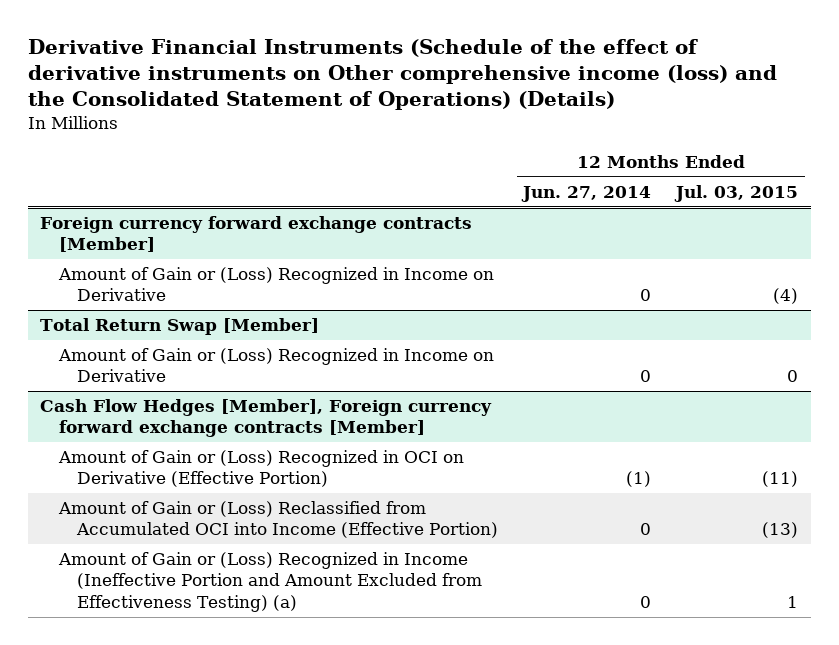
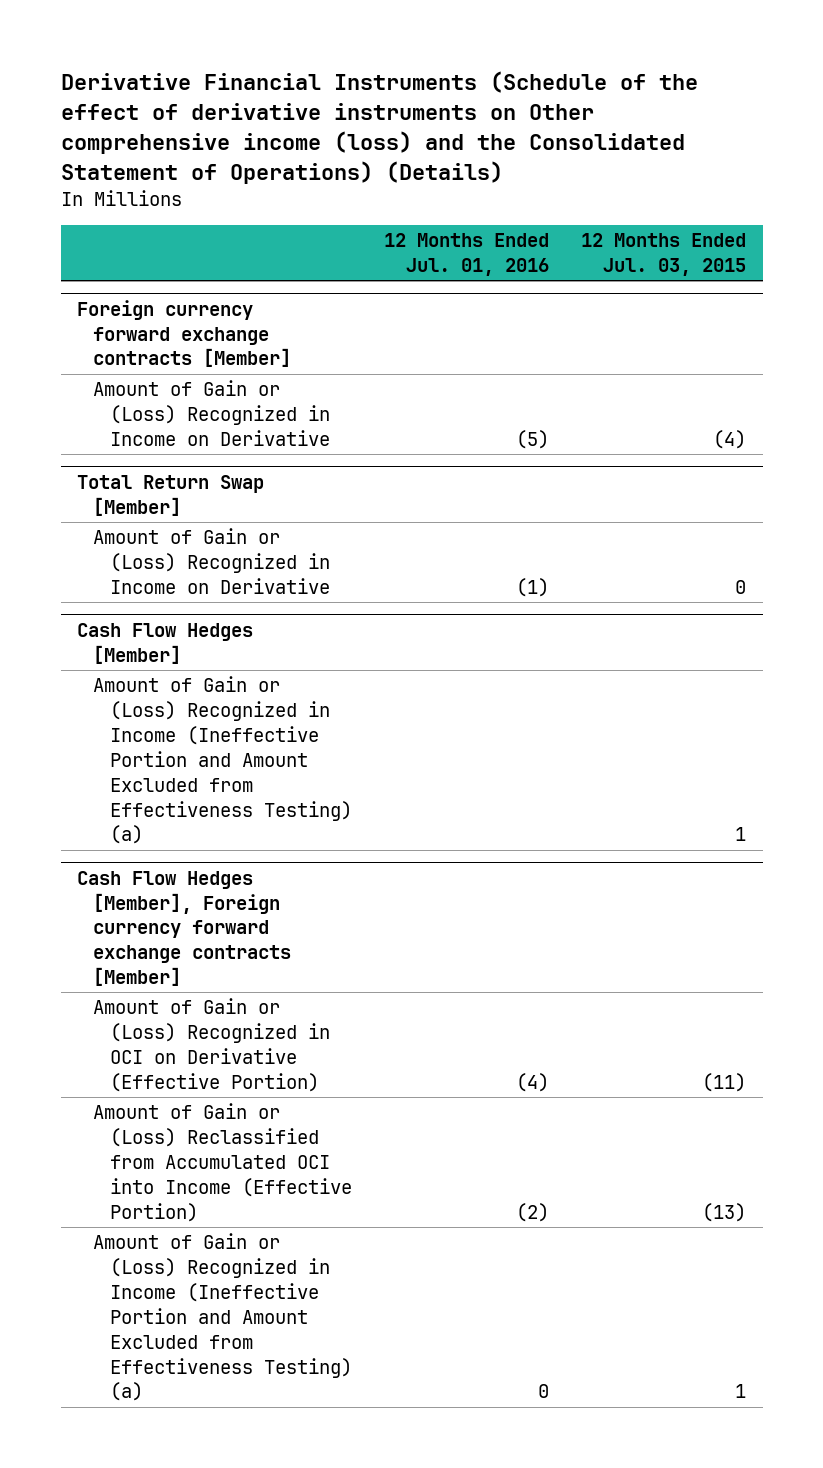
[521,185,652,202] Jun. 27, 2014 -> none
none -> [383,232,549,276] 12 Months Ended Jul. 01, 2016
none -> [76,622,253,664] Cash Flow Hedges [Member]
none -> [93,676,352,845] Amount of Gain or (Loss) Recognized in Income (Ineffective Portion and Amount Excluded from Effectiveness Testing) (a)

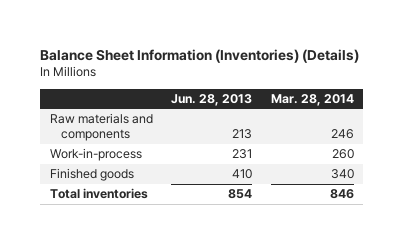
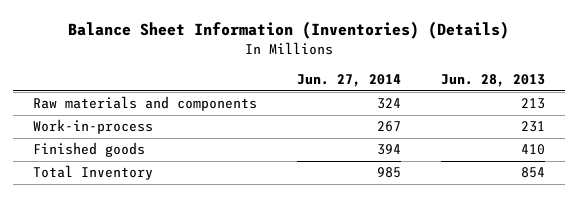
[270,93,354,106] Mar. 28, 2014 -> none
none -> [296,74,401,88] Jun. 27, 2014
[49,188,148,200] Total inventories -> [32,165,153,181] Total Inventory

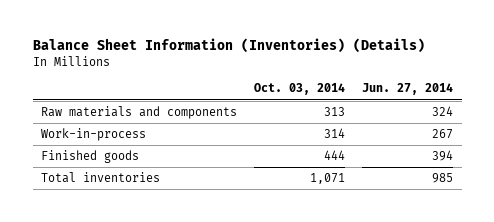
[440,74,545,88] Jun. 28, 2013 -> none
none -> [254,83,346,96] Oct. 03, 2014
[32,165,153,181] Total Inventory -> [41,172,161,184] Total inventories

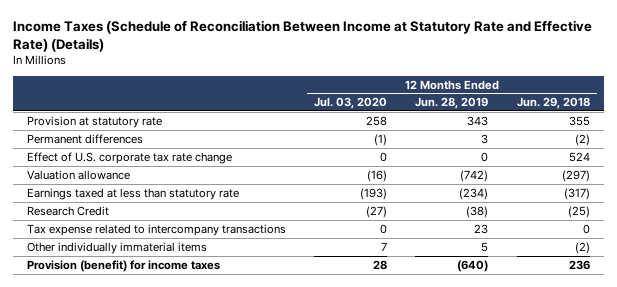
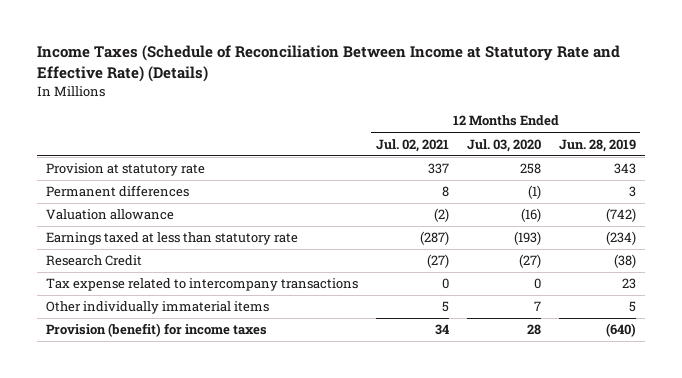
[516,97,590,110] Jun. 29, 2018 -> none
none -> [375,138,449,152] Jul. 02, 2021
[26,151,232,164] Effect of U.S. corporate tax rate change -> none

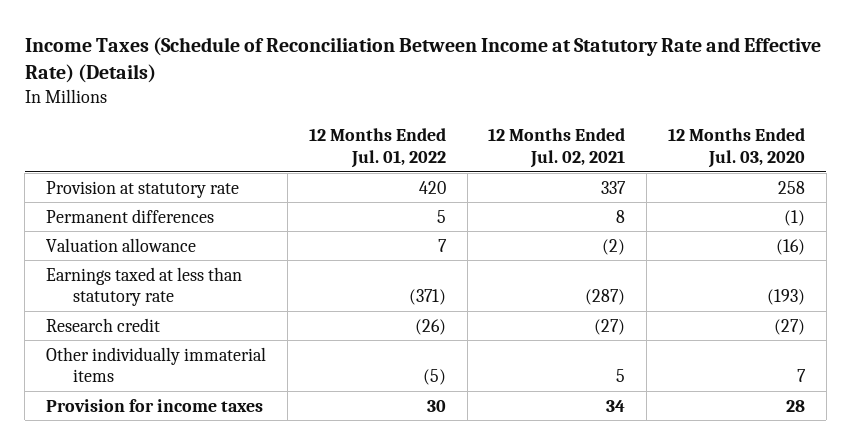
[558,138,636,152] Jun. 28, 2019 -> none
none -> [308,128,446,169] 12 Months Ended Jul. 01, 2022
[45,278,358,292] Tax expense related to intercompany transactions -> none
[45,255,142,267] Research Credit -> [46,317,161,332] Research credit
[45,323,267,338] Provision (benefit) for income taxes -> [46,398,264,412] Provision for income taxes

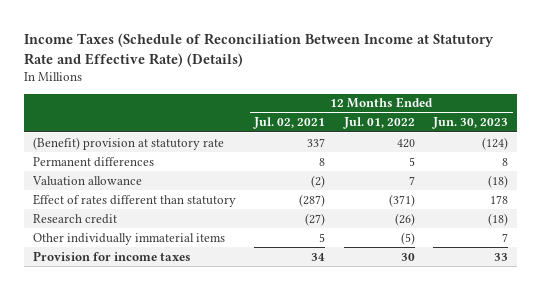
[667,128,805,169] 12 Months Ended Jul. 03, 2020 -> none
none -> [431,117,508,130] Jun. 30, 2023
[46,180,240,198] Provision at statutory rate -> [33,136,225,150] (Benefit) provision at statutory rate
[46,266,243,307] Earnings taxed at less than statutory rate -> [33,193,237,207] Effect of rates different than statutory

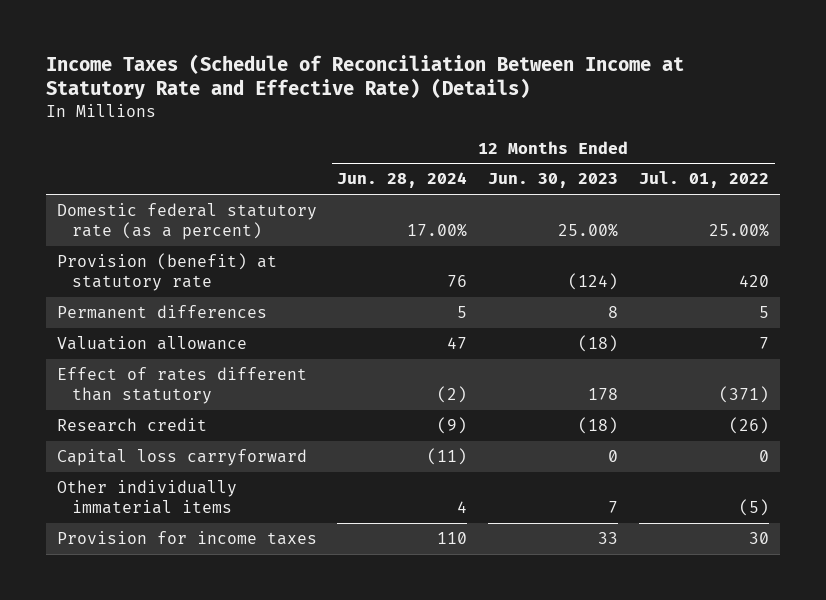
[253,117,326,130] Jul. 02, 2021 -> none
none -> [337,172,468,189] Jun. 28, 2024
none -> [56,202,317,240] Domestic federal statutory rate (as a percent)
[33,136,225,150] (Benefit) provision at statutory rate -> [56,252,277,291] Provision (benefit) at statutory rate
none -> [56,448,307,466] Capital loss carryforward

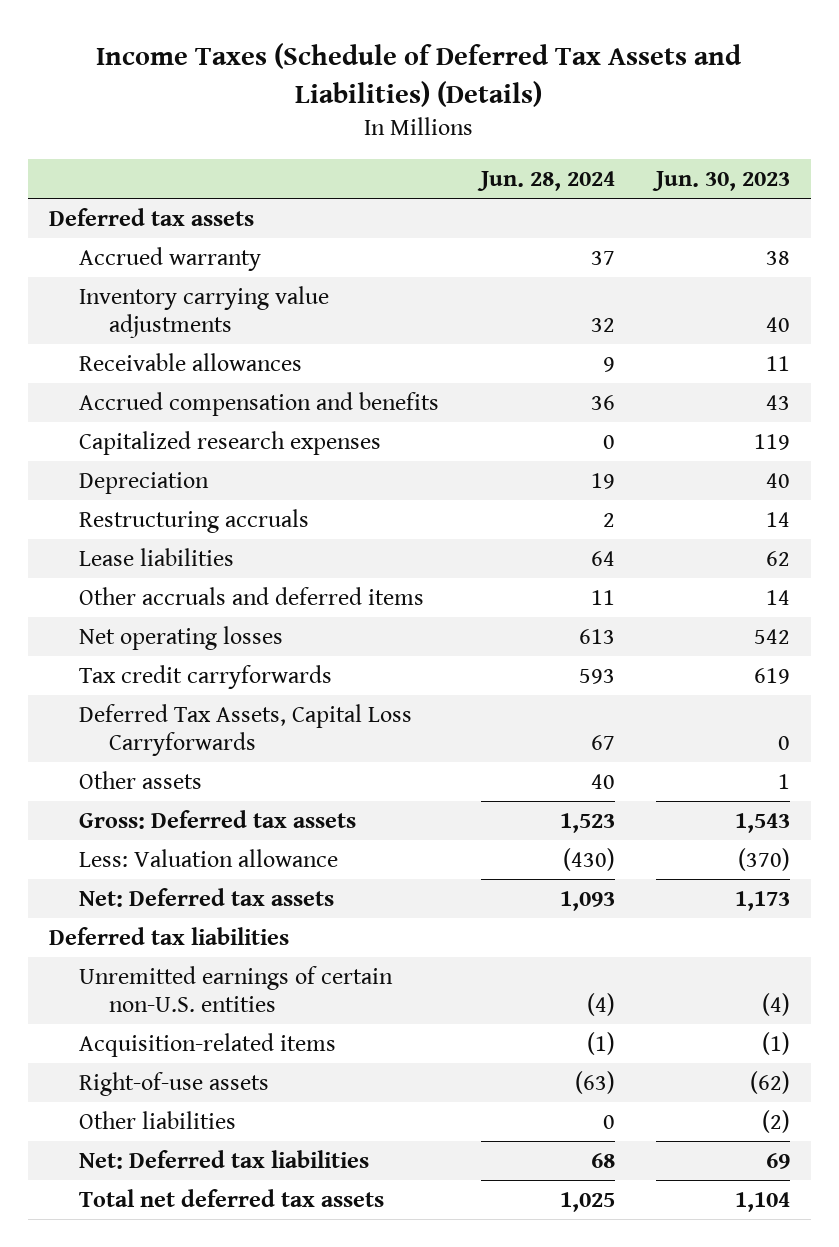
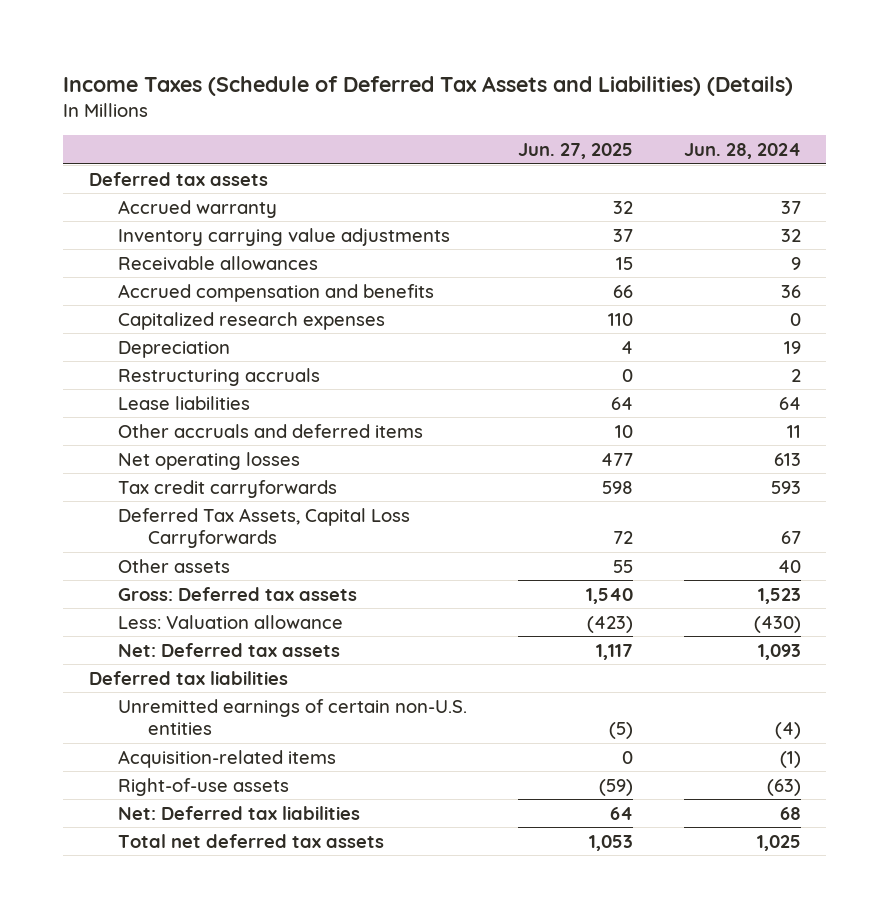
[651,171,790,192] Jun. 30, 2023 -> none
none -> [517,143,633,160] Jun. 27, 2025
[79,1110,237,1129] Other liabilities -> none

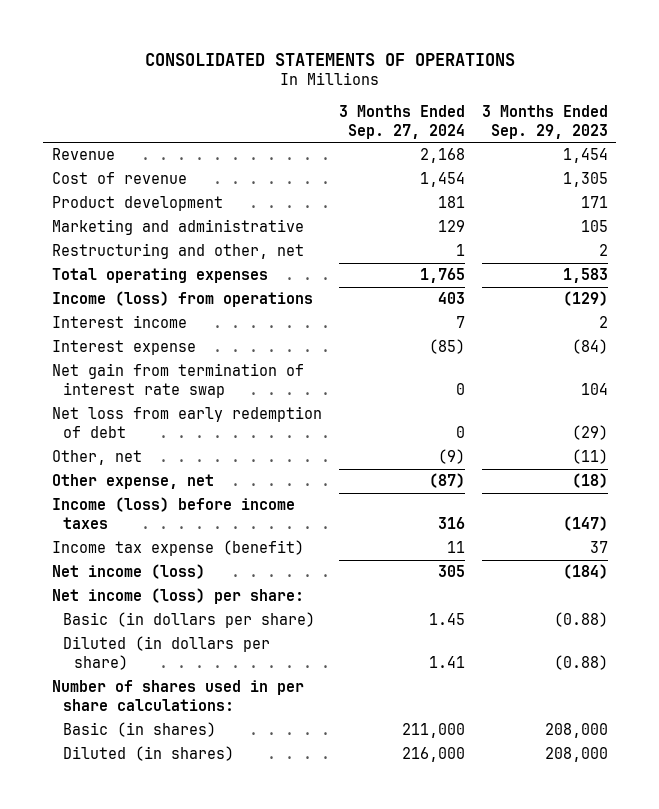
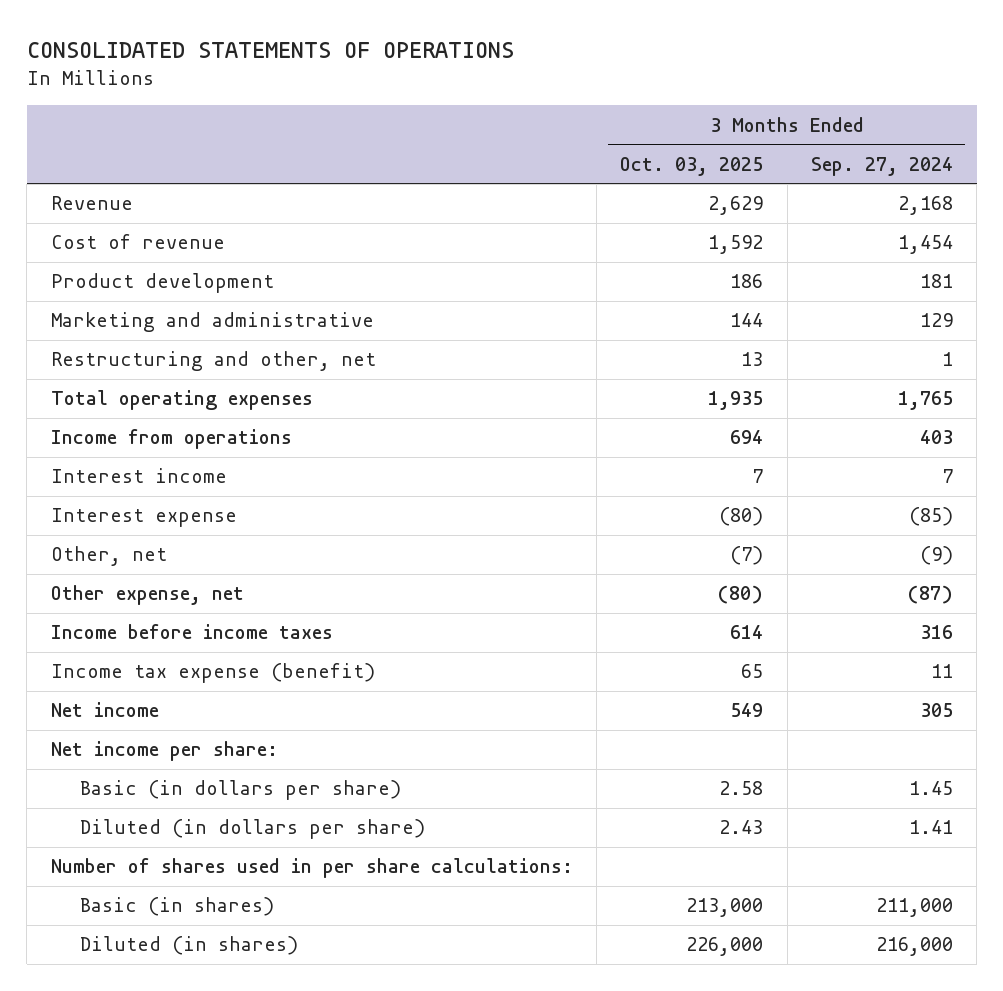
[481,105,608,139] 3 Months Ended Sep. 29, 2023 -> none
none -> [620,156,764,176] Oct. 03, 2025
[51,291,313,308] Income (loss) from operations -> [50,429,292,450] Income from operations
[51,363,304,398] Net gain from termination of interest rate swap -> none
[51,406,322,438] Net loss from early redemption of debt -> none
[51,497,295,529] Income (loss) before income taxes -> [50,624,333,640] Income before income taxes
[51,564,205,580] Net income (loss) -> [50,702,159,718] Net income
[51,588,304,605] Net income (loss) per share: -> [50,741,278,762] Net income per share:

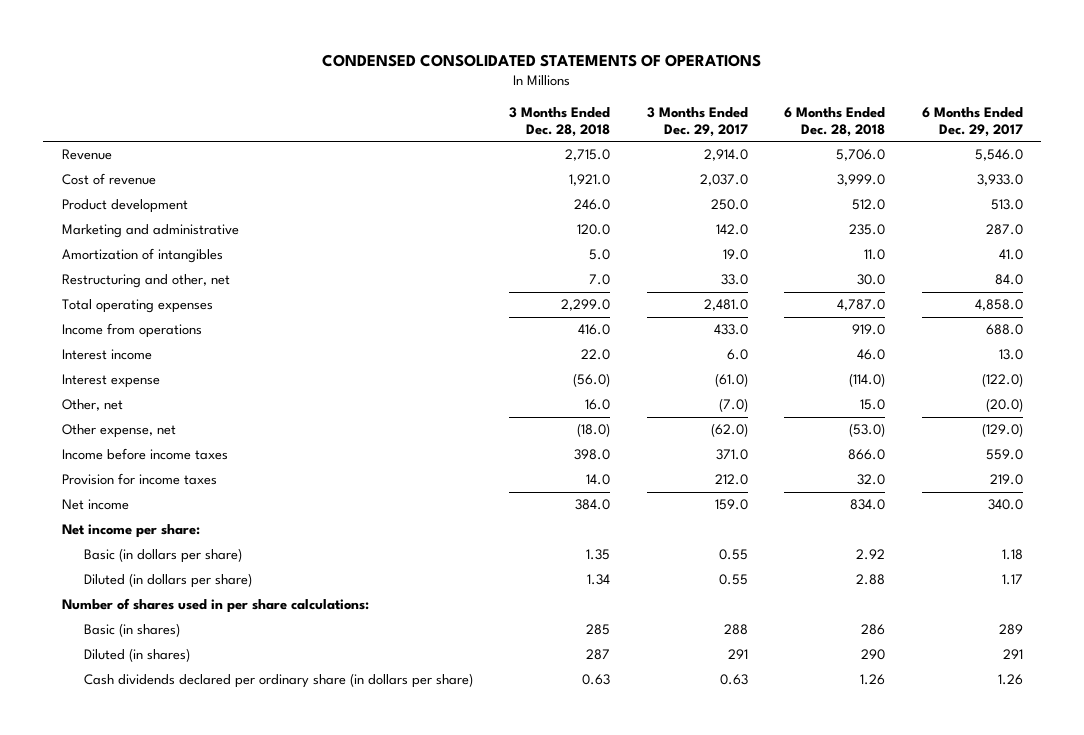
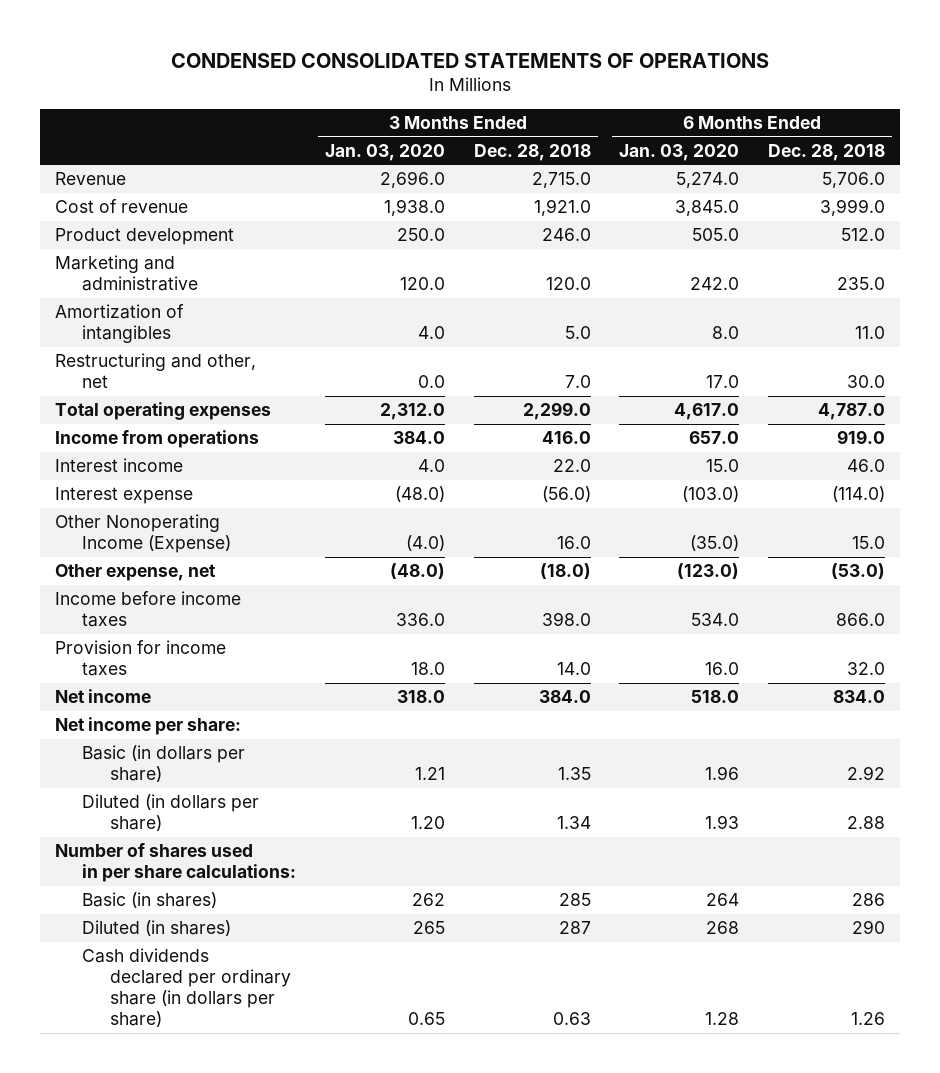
[646,106,748,137] 3 Months Ended Dec. 29, 2017 -> none
[921,106,1023,137] 6 Months Ended Dec. 29, 2017 -> none
none -> [324,143,445,161] Jan. 03, 2020
none -> [619,143,740,161] Jan. 03, 2020
[61,399,123,412] Other, net -> [54,514,232,554] Other Nonoperating Income (Expense)

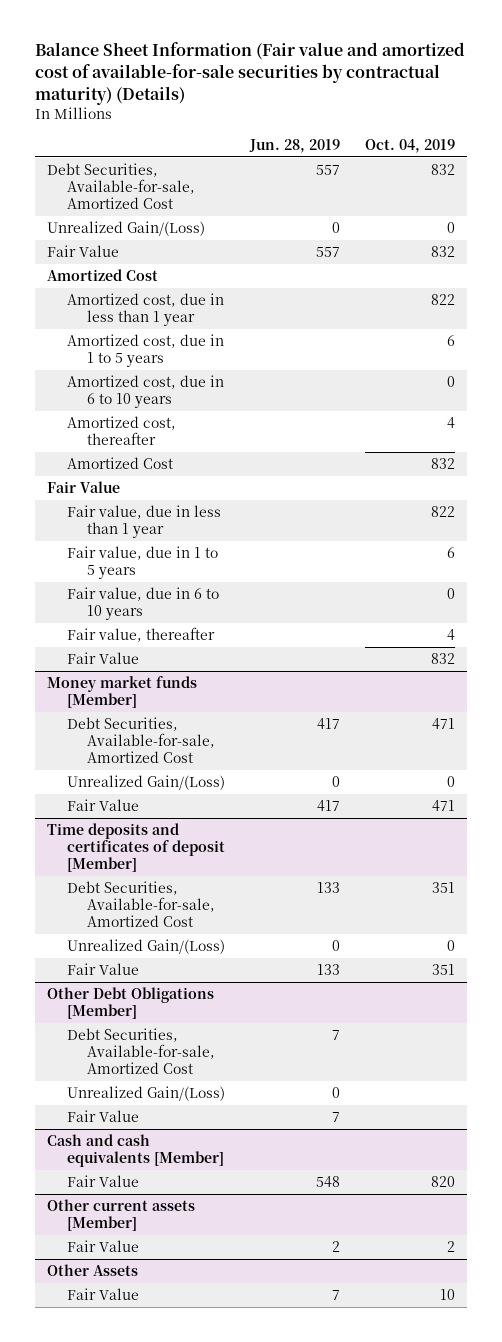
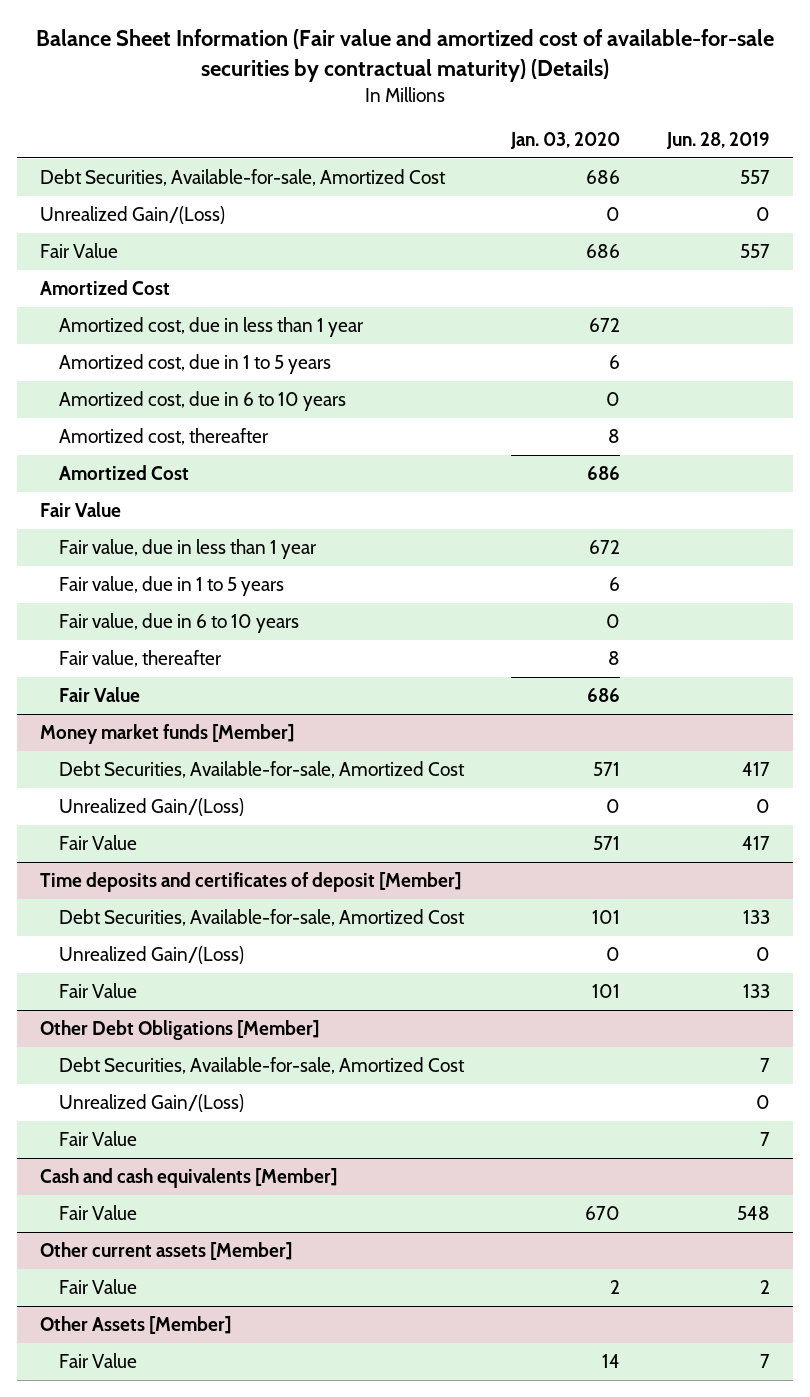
[364,138,455,153] Oct. 04, 2019 -> none
none -> [509,132,620,150] Jan. 03, 2020
[47,1264,139,1277] Other Assets -> [40,1316,232,1335] Other Assets [Member]

